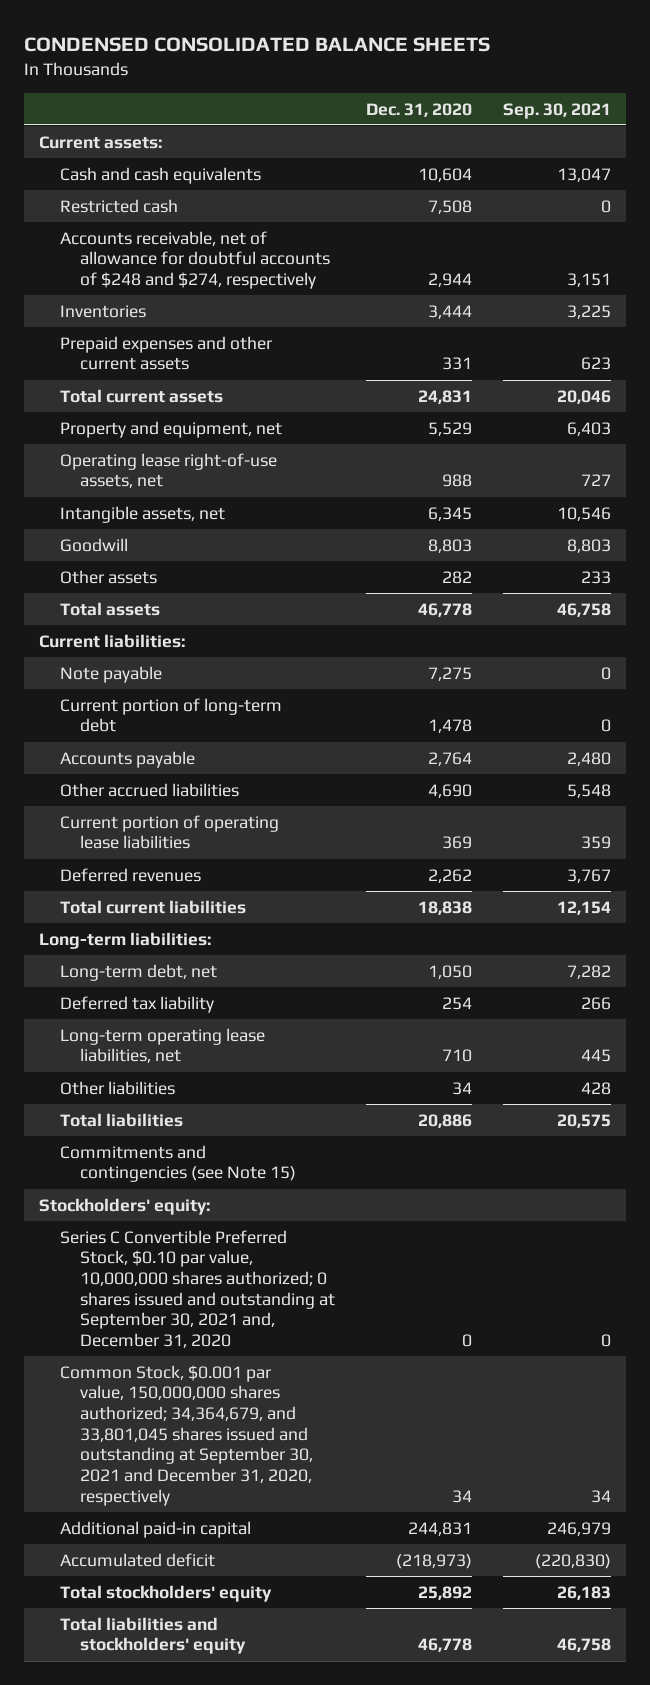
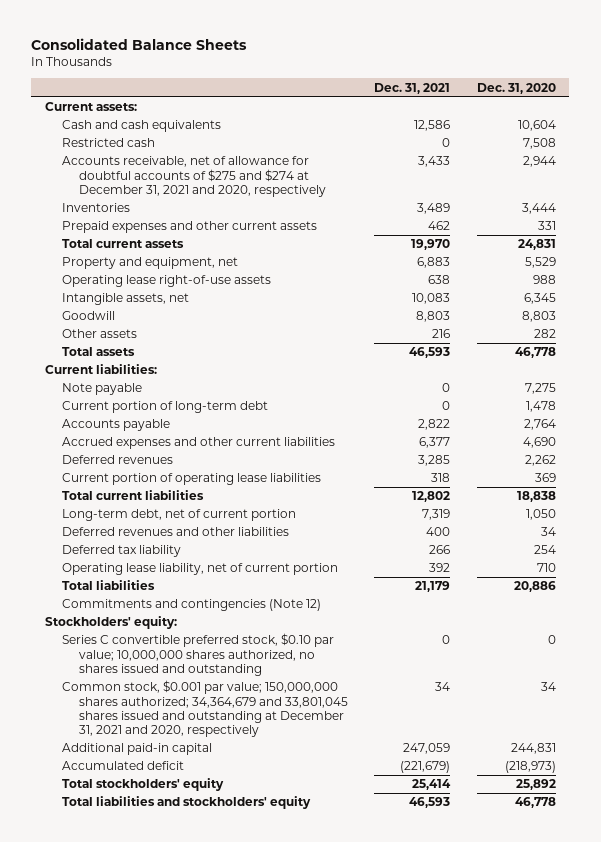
[23,37,490,53] CONDENSED CONSOLIDATED BALANCE SHEETS -> [31,38,248,51] Consolidated Balance Sheets
[502,102,611,119] Sep. 30, 2021 -> none
none -> [374,82,451,94] Dec. 31, 2021
[59,230,331,290] Accounts receivable, net of allowance for doubtful accounts of $248 and $274, respectively -> [61,156,326,197] Accounts receivable, net of allowance for doubtful accounts of $275 and $274 at December 31, 2021 and 2020, respectively
[59,452,277,489] Operating lease right-of-use assets, net -> [61,275,271,288] Operating lease right-of-use assets
[59,782,239,797] Other accrued liabilities -> [61,437,335,450] Accrued expenses and other current liabilities
[59,814,279,850] Current portion of operating lease liabilities -> [61,473,321,486] Current portion of operating lease liabilities
[39,931,212,949] Long-term liabilities: -> none
[59,963,217,981] Long-term debt, net -> [61,509,296,522] Long-term debt, net of current portion
none -> [61,527,289,537] Deferred revenues and other liabilities
[59,1080,175,1095] Other liabilities -> none
[59,1027,265,1064] Long-term operating lease liabilities, net -> [61,563,338,576] Operating lease liability, net of current portion
[59,1144,297,1183] Commitments and contingencies (see Note 15) -> [61,599,321,612] Commitments and contingencies (Note 12)
[59,1229,336,1348] Series C Convertible Preferred Stock, $0.10 par value, 10,000,000 shares authorized; 0 shares issued and outstanding at September 30, 2021 and, December 31, 2020 -> [61,633,334,676] Series C convertible preferred stock, $0.10 par value; 10,000,000 shares authorized, no shares issued and outstanding
[59,1364,314,1506] Common Stock, $0.001 par value, 150,000,000 shares authorized; 34,364,679, and 33,801,045 shares issued and outstanding at September 30, 2021 and December 31, 2020, respectively -> [61,680,348,737] Common stock, $0.001 par value; 150,000,000 shares authorized; 34,364,679 and 33,801,045 shares issued and outstanding at December 31, 2021 and 2020, respectively

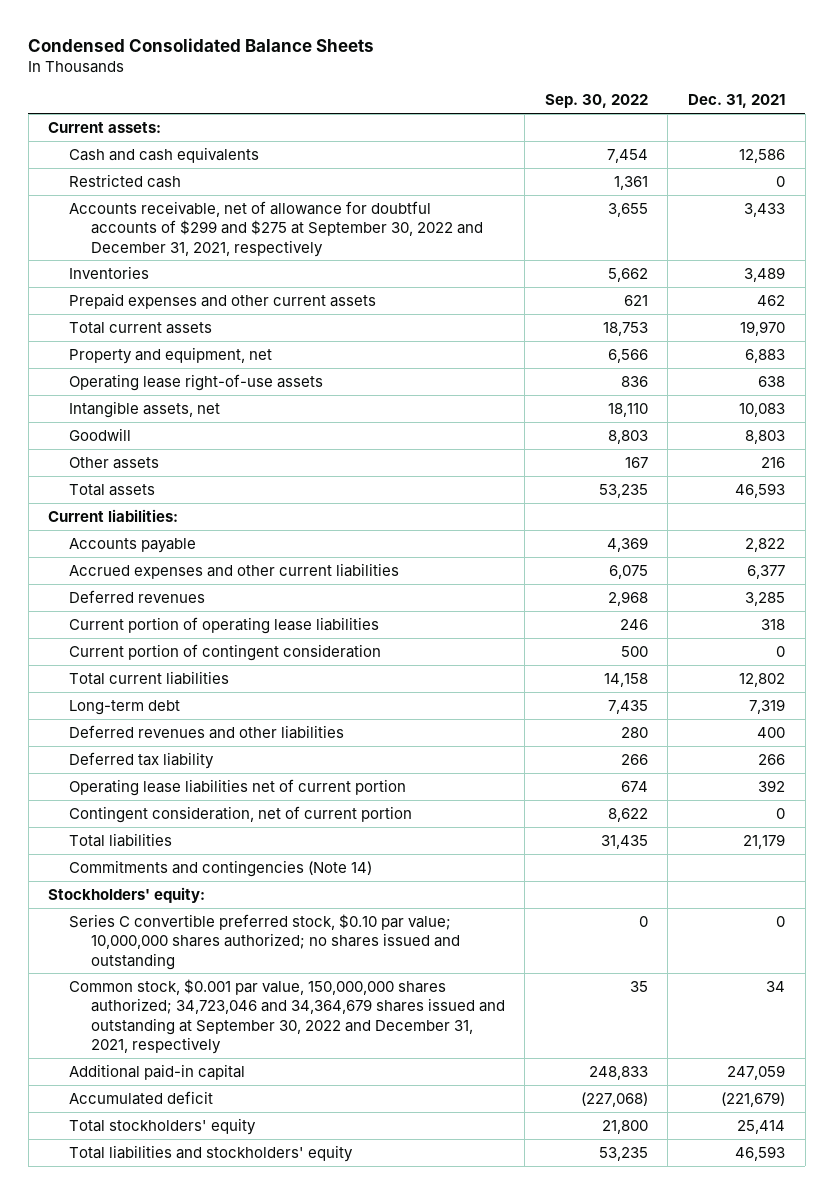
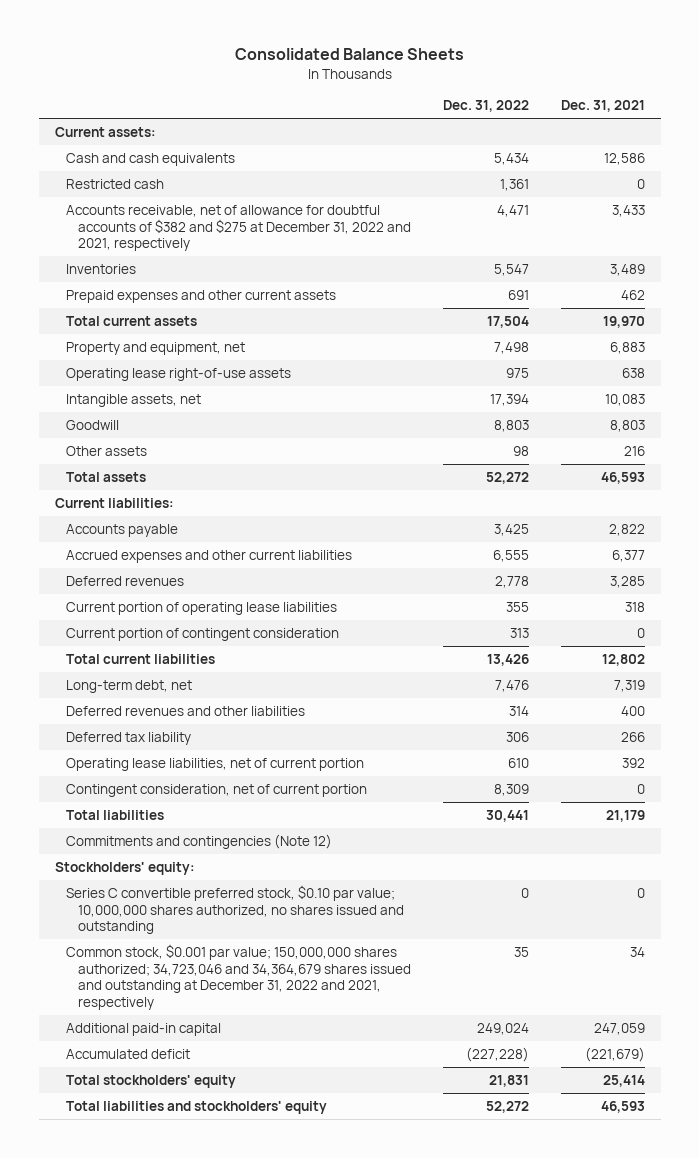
[28,37,375,52] Condensed Consolidated Balance Sheets -> [234,48,464,61] Consolidated Balance Sheets
[544,94,648,109] Sep. 30, 2022 -> none
none -> [442,100,529,113] Dec. 31, 2022
[69,200,483,257] Accounts receivable, net of allowance for doubtful accounts of $299 and $275 at September 30, 2022 and December 31, 2021, respectively -> [66,204,411,252] Accounts receivable, net of allowance for doubtful accounts of $382 and $275 at December 31, 2022 and 2021, respectively
[69,699,181,715] Long-term debt -> [66,679,193,693] Long-term debt, net
[69,778,407,796] Operating lease liabilities net of current portion -> [66,757,365,771] Operating lease liabilities, net of current portion
[69,859,373,877] Commitments and contingencies (Note 14) -> [66,833,333,849] Commitments and contingencies (Note 12)
[69,913,460,970] Series C convertible preferred stock, $0.10 par value; 10,000,000 shares authorized; no shares issued and outstanding -> [66,884,404,935] Series C convertible preferred stock, $0.10 par value; 10,000,000 shares authorized, no shares issued and outstanding
[69,978,505,1054] Common stock, $0.001 par value, 150,000,000 shares authorized; 34,723,046 and 34,364,679 shares issued and outstanding at September 30, 2022 and December 31, 2021, respectively -> [66,943,411,1011] Common stock, $0.001 par value; 150,000,000 shares authorized; 34,723,046 and 34,364,679 shares issued and outstanding at December 31, 2022 and 2021, respectively

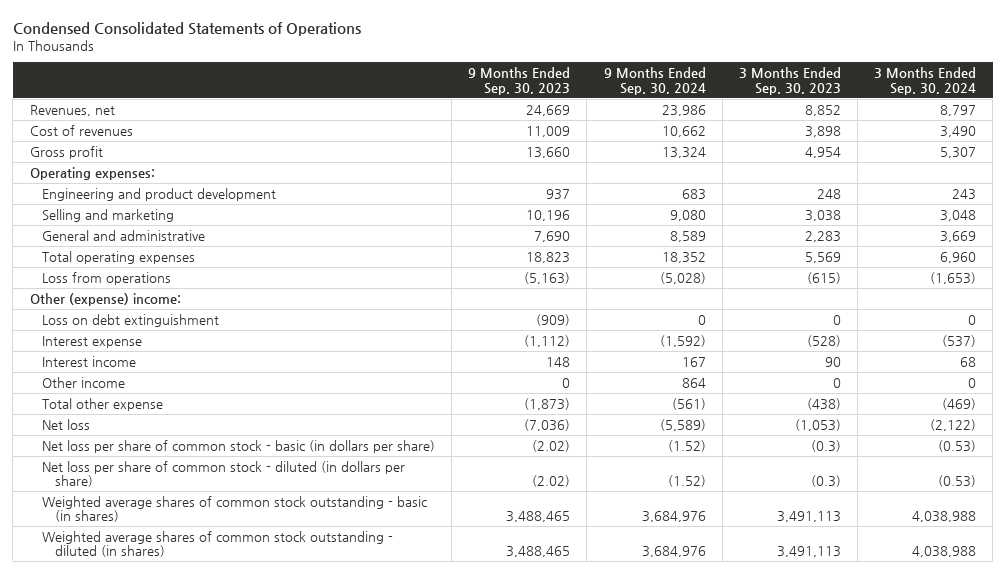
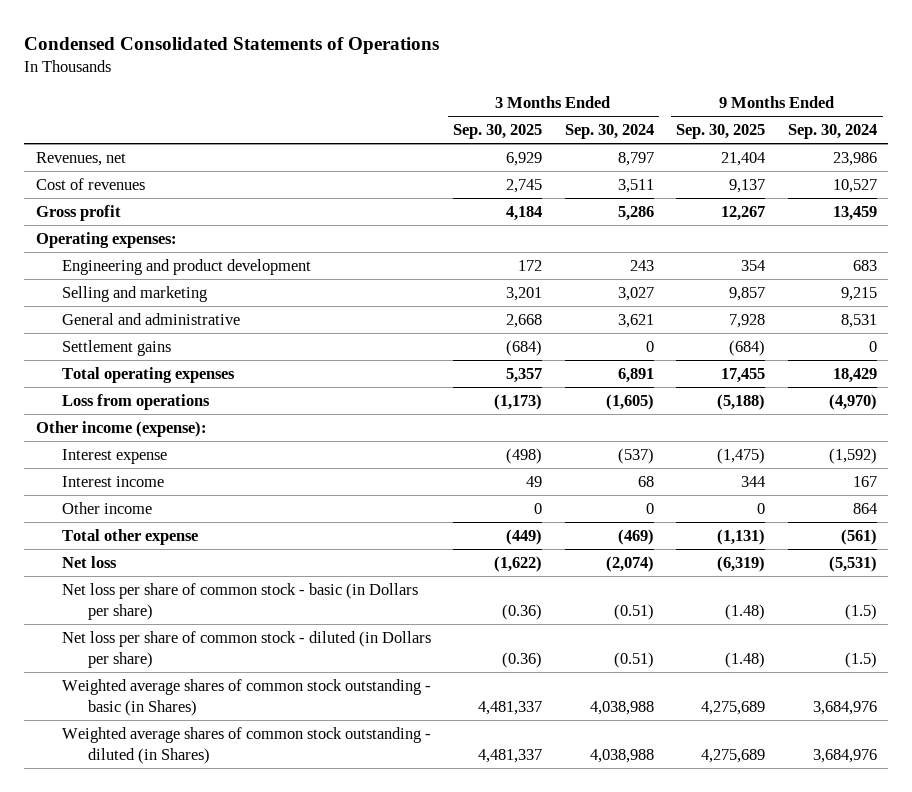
[468,67,571,95] 9 Months Ended Sep. 30, 2023 -> none
[738,67,841,95] 3 Months Ended Sep. 30, 2023 -> none
none -> [453,124,543,140] Sep. 30, 2025
none -> [676,124,766,140] Sep. 30, 2025
[661,125,706,137] 10,662 -> [832,179,877,194] 10,527
[940,125,977,137] 3,490 -> [617,179,654,194] 3,511
[661,146,706,158] 13,324 -> [832,206,877,222] 13,459
[940,146,977,158] 5,307 -> [617,206,654,222] 5,286
[42,313,220,327] Loss on debt extinguishment -> none
[669,209,706,221] 9,080 -> [840,287,877,302] 9,215
[940,209,977,221] 3,048 -> [617,287,654,302] 3,027
[669,230,706,242] 8,589 -> [840,314,877,329] 8,531
[940,230,977,242] 3,669 -> [617,314,654,329] 3,621
none -> [61,340,171,357] Settlement gains
[661,251,706,263] 18,352 -> [832,368,877,384] 18,429
[940,251,977,263] 6,960 -> [617,368,654,384] 6,891
[659,271,706,284] (5,028) -> [828,394,877,411] (4,970)
[930,271,977,284] (1,653) -> [605,394,654,411] (1,605)
[29,292,181,306] Other (expense) income: -> [35,421,207,438] Other income (expense):
[659,418,706,431] (5,589) -> [828,556,877,573] (5,531)
[930,418,977,431] (2,122) -> [605,556,654,573] (2,074)
[42,439,436,453] Net loss per share of common stock - basic (in dollars per share) -> [61,583,418,621] Net loss per share of common stock - basic (in Dollars per share)
[667,439,706,452] (1.52) -> [844,604,877,621] (1.5)
[938,439,977,452] (0.53) -> [613,604,654,621] (0.51)
[42,460,406,488] Net loss per share of common stock - diluted (in dollars per share) -> [61,631,431,669] Net loss per share of common stock - diluted (in Dollars per share)
[667,475,706,488] (1.52) -> [844,652,877,669] (1.5)
[938,475,977,488] (0.53) -> [613,652,654,669] (0.51)
[42,495,428,523] Weighted average shares of common stock outstanding - basic (in shares) -> [61,679,431,717] Weighted average shares of common stock outstanding - basic (in Shares)
[42,530,394,558] Weighted average shares of common stock outstanding - diluted (in shares) -> [61,727,431,765] Weighted average shares of common stock outstanding - diluted (in Shares)

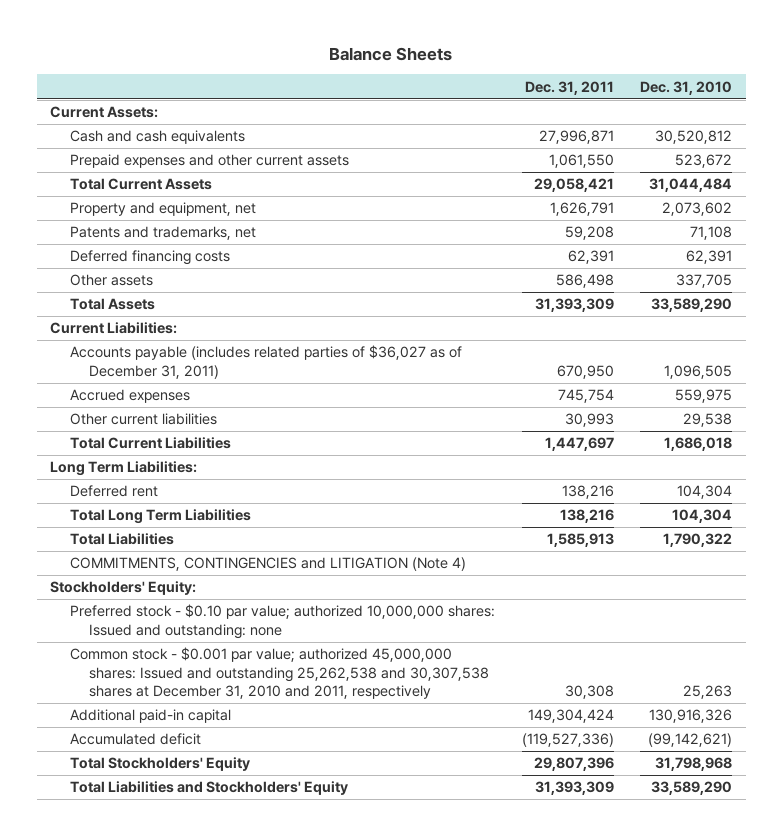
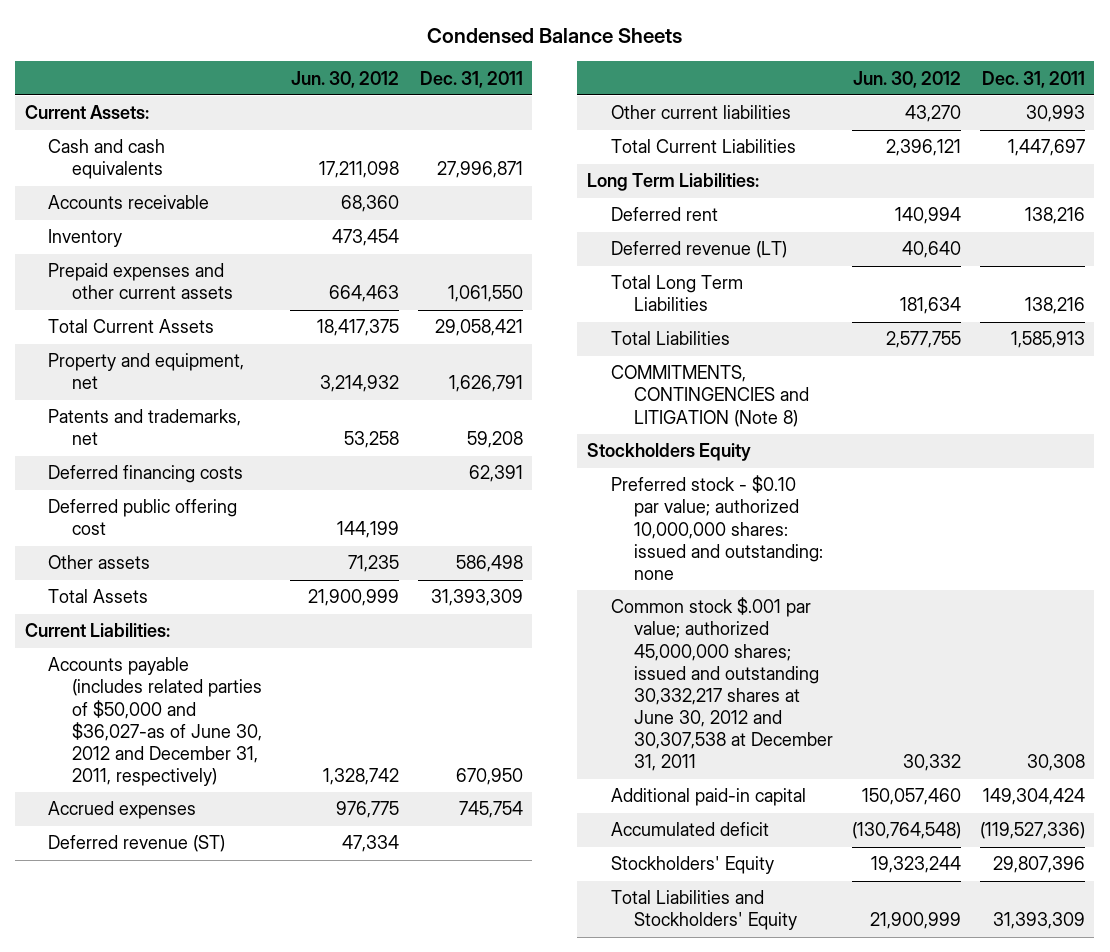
[329,46,453,61] Balance Sheets -> [426,28,682,44] Condensed Balance Sheets
[640,80,733,95] Dec. 31, 2010 -> none
none -> [291,70,400,88] Jun. 30, 2012
none -> [48,195,210,210] Accounts receivable
none -> [48,229,123,248] Inventory
none -> [48,499,238,536] Deferred public offering cost
[69,345,462,379] Accounts payable (includes related parties of $36,027 as of December 31, 2011) -> [48,657,263,787] Accounts payable (includes related parties of $50,000 and $36,027-as of June 30, 2012 and December 31, 2011, respectively)
none -> [48,835,226,853] Deferred revenue (ST)
none -> [610,241,787,259] Deferred revenue (LT)
[69,557,466,572] COMMITMENTS, CONTINGENCIES and LITIGATION (Note 4) -> [610,365,810,427] COMMITMENTS, CONTINGENCIES and LITIGATION (Note 8)
[50,581,197,596] Stockholders' Equity: -> [586,443,751,462] Stockholders Equity
[69,604,495,639] Preferred stock - $0.10 par value; authorized 10,000,000 shares: Issued and outstanding: none -> [610,475,824,580] Preferred stock - $0.10 par value; authorized 10,000,000 shares: issued and outstanding: none
[69,647,490,700] Common stock - $0.001 par value; authorized 45,000,000 shares: Issued and outstanding 25,262,538 and 30,307,538 shares at December 31, 2010 and 2011, respectively -> [610,597,834,772] Common stock $.001 par value; authorized 45,000,000 shares; issued and outstanding 30,332,217 shares at June 30, 2012 and 30,307,538 at December 31, 2011
[69,757,250,772] Total Stockholders' Equity -> [610,856,774,875] Stockholders' Equity

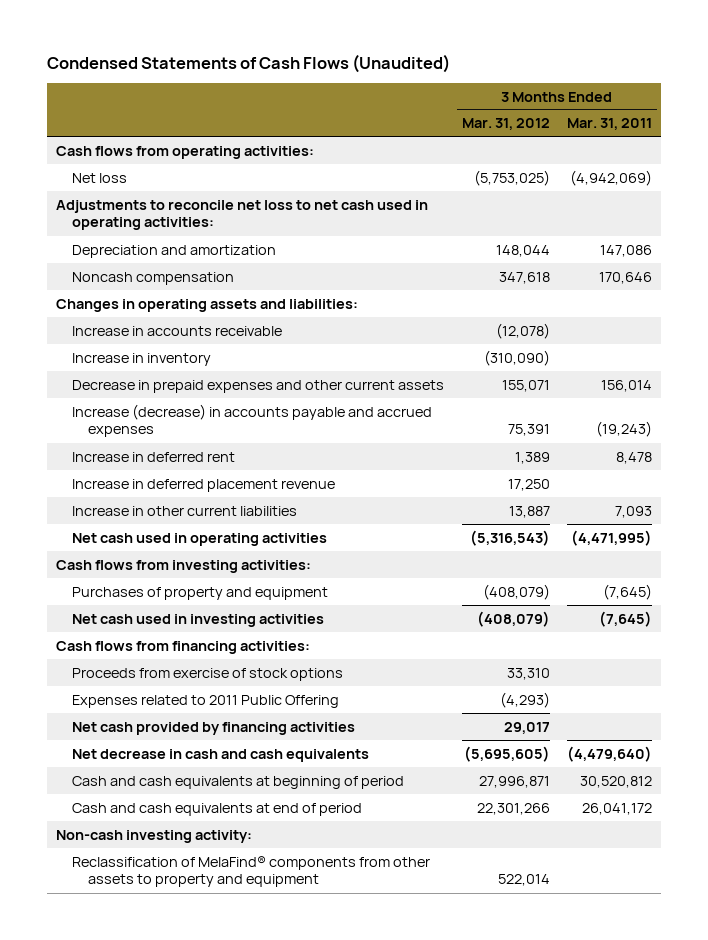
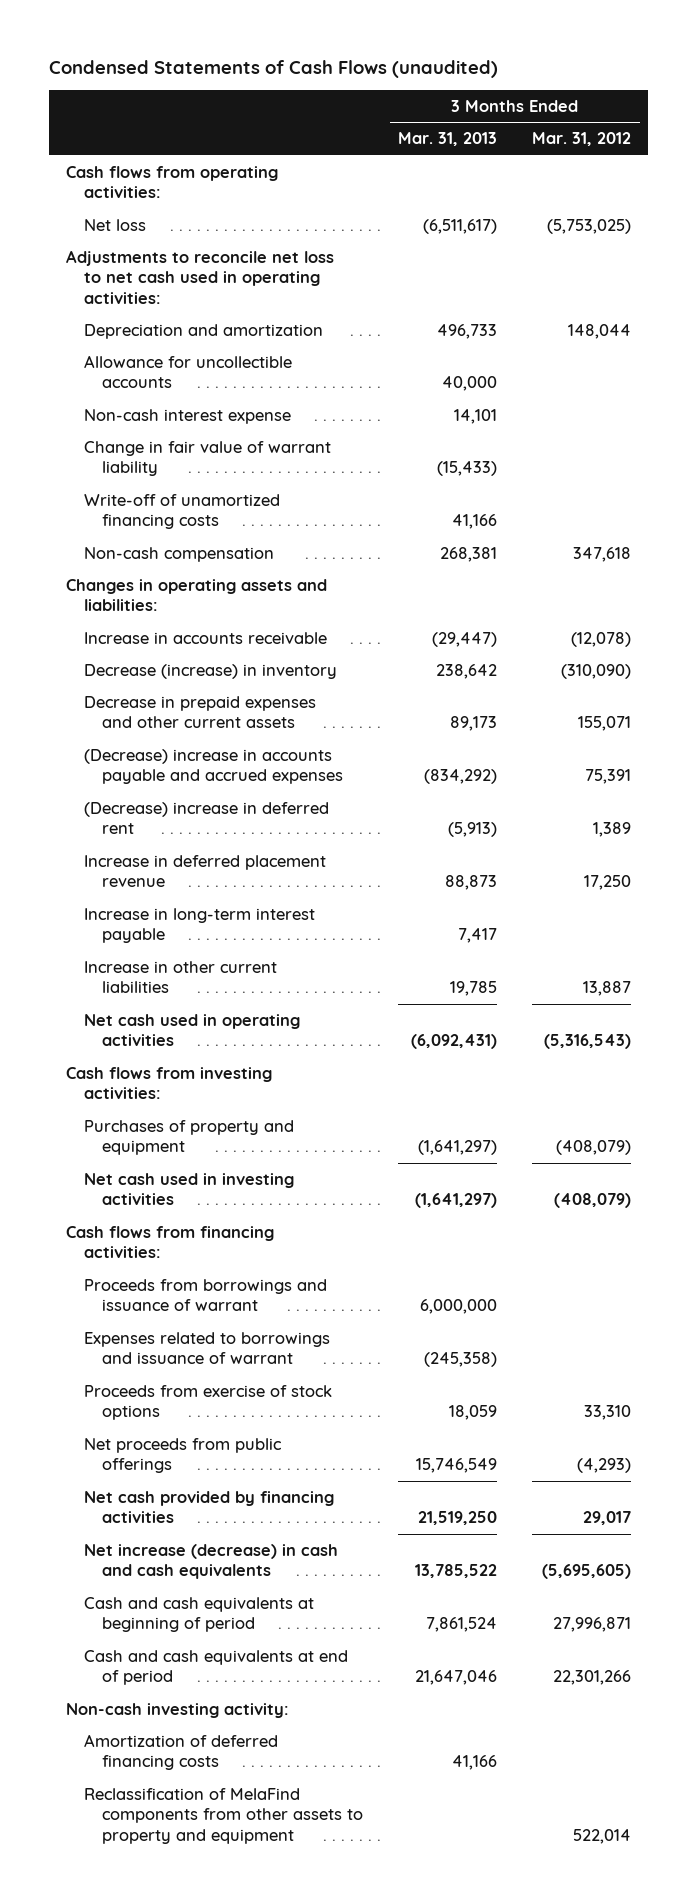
[46,53,450,73] Condensed Statements of Cash Flows (Unaudited) -> [48,59,498,78] Condensed Statements of Cash Flows (unaudited)
[567,118,653,131] Mar. 31, 2011 -> none
none -> [398,132,498,147] Mar. 31, 2013
none -> [84,354,293,389] Allowance for uncollectible accounts
none -> [84,408,292,424] Non-cash interest expense
none -> [84,440,332,477] Change in fair value of warrant liability
none -> [84,493,281,530] Write-off of unamortized financing costs
[71,271,234,285] Noncash compensation -> [84,546,275,562] Non-cash compensation
[71,352,211,366] Increase in inventory -> [84,663,338,679] Decrease (increase) in inventory
[71,403,432,438] Increase (decrease) in accounts payable and accrued expenses -> [84,748,344,785] (Decrease) increase in accounts payable and accrued expenses
[71,451,235,462] Increase in deferred rent -> [84,801,330,835] (Decrease) increase in deferred rent
none -> [84,907,316,944] Increase in long-term interest payable
none -> [84,1278,328,1312] Proceeds from borrowings and issuance of warrant
none -> [84,1331,331,1365] Expenses related to borrowings and issuance of warrant
[71,694,339,708] Expenses related to 2011 Public Offering -> [84,1437,283,1474] Net proceeds from public offerings
[71,748,369,762] Net decrease in cash and cash equivalents -> [84,1543,339,1580] Net increase (decrease) in cash and cash equivalents
none -> [84,1733,279,1771] Amortization of deferred financing costs
[71,855,430,888] Reclassification of MelaFind® components from other assets to property and equipment -> [84,1787,364,1844] Reclassification of MelaFind components from other assets to property and equipment

